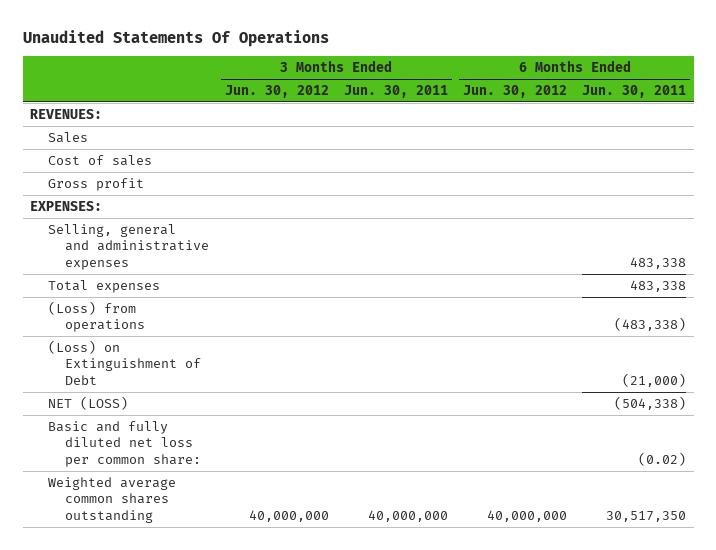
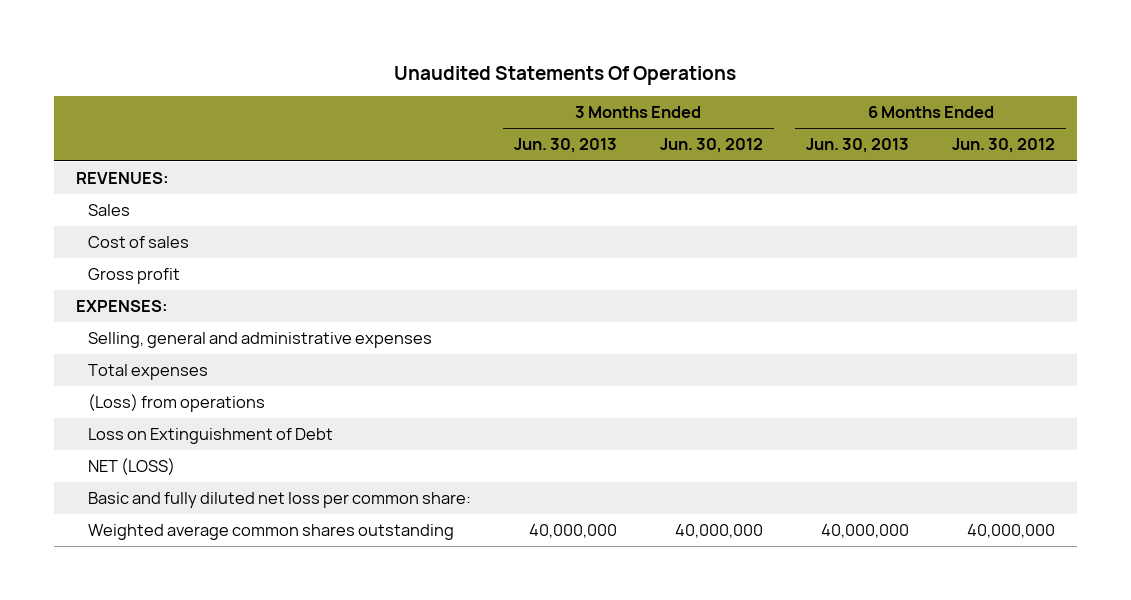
[343,85,448,99] Jun. 30, 2011 -> none
[582,85,687,99] Jun. 30, 2011 -> none
none -> [513,138,617,154] Jun. 30, 2013
none -> [805,138,909,154] Jun. 30, 2013
[47,339,202,386] (Loss) on Extinguishment of Debt -> [87,428,333,445] Loss on Extinguishment of Debt

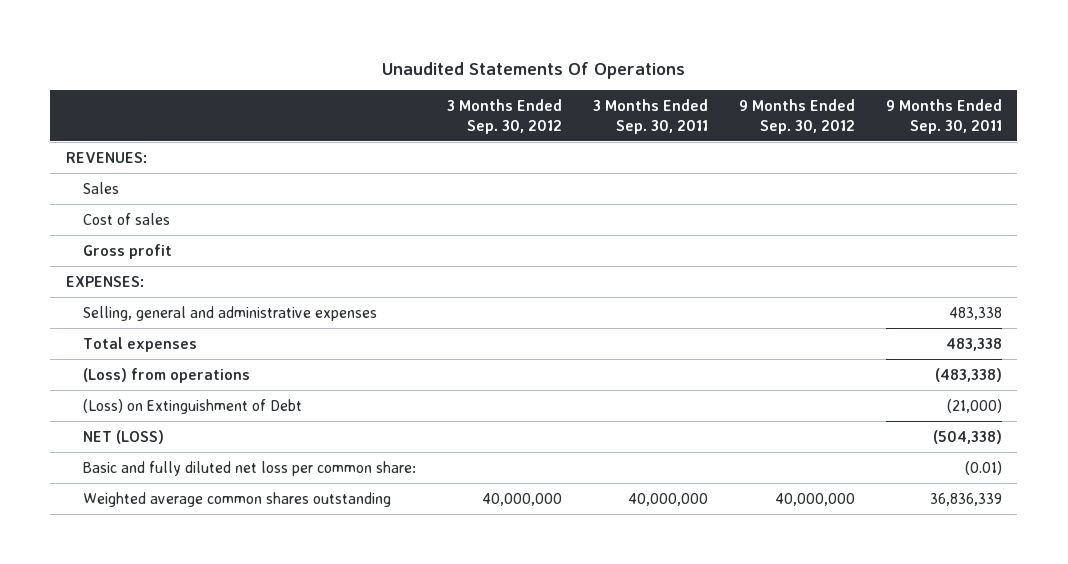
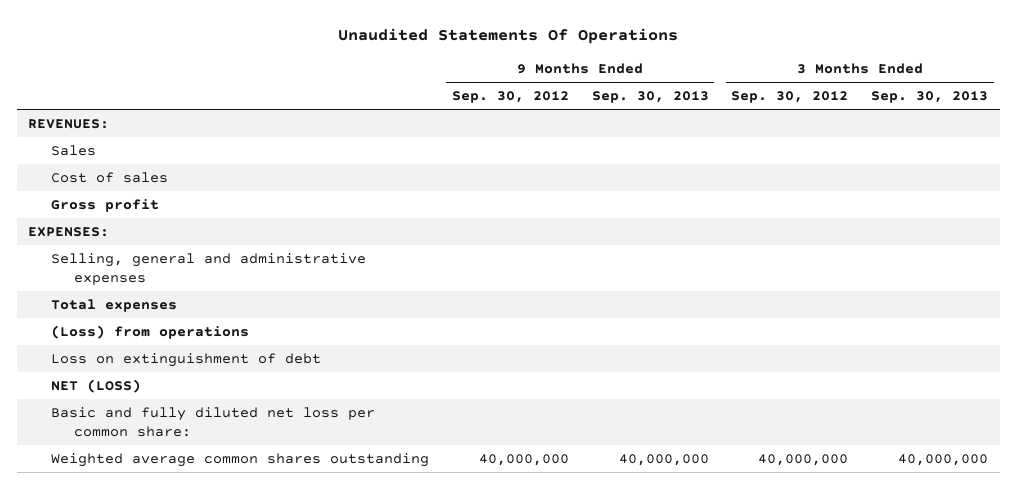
[592,98,708,134] 3 Months Ended Sep. 30, 2011 -> none
[885,98,1002,134] 9 Months Ended Sep. 30, 2011 -> none
none -> [591,91,709,104] Sep. 30, 2013
none -> [871,91,989,104] Sep. 30, 2013
[82,398,302,414] (Loss) on Extinguishment of Debt -> [50,353,321,368] Loss on extinguishment of debt

